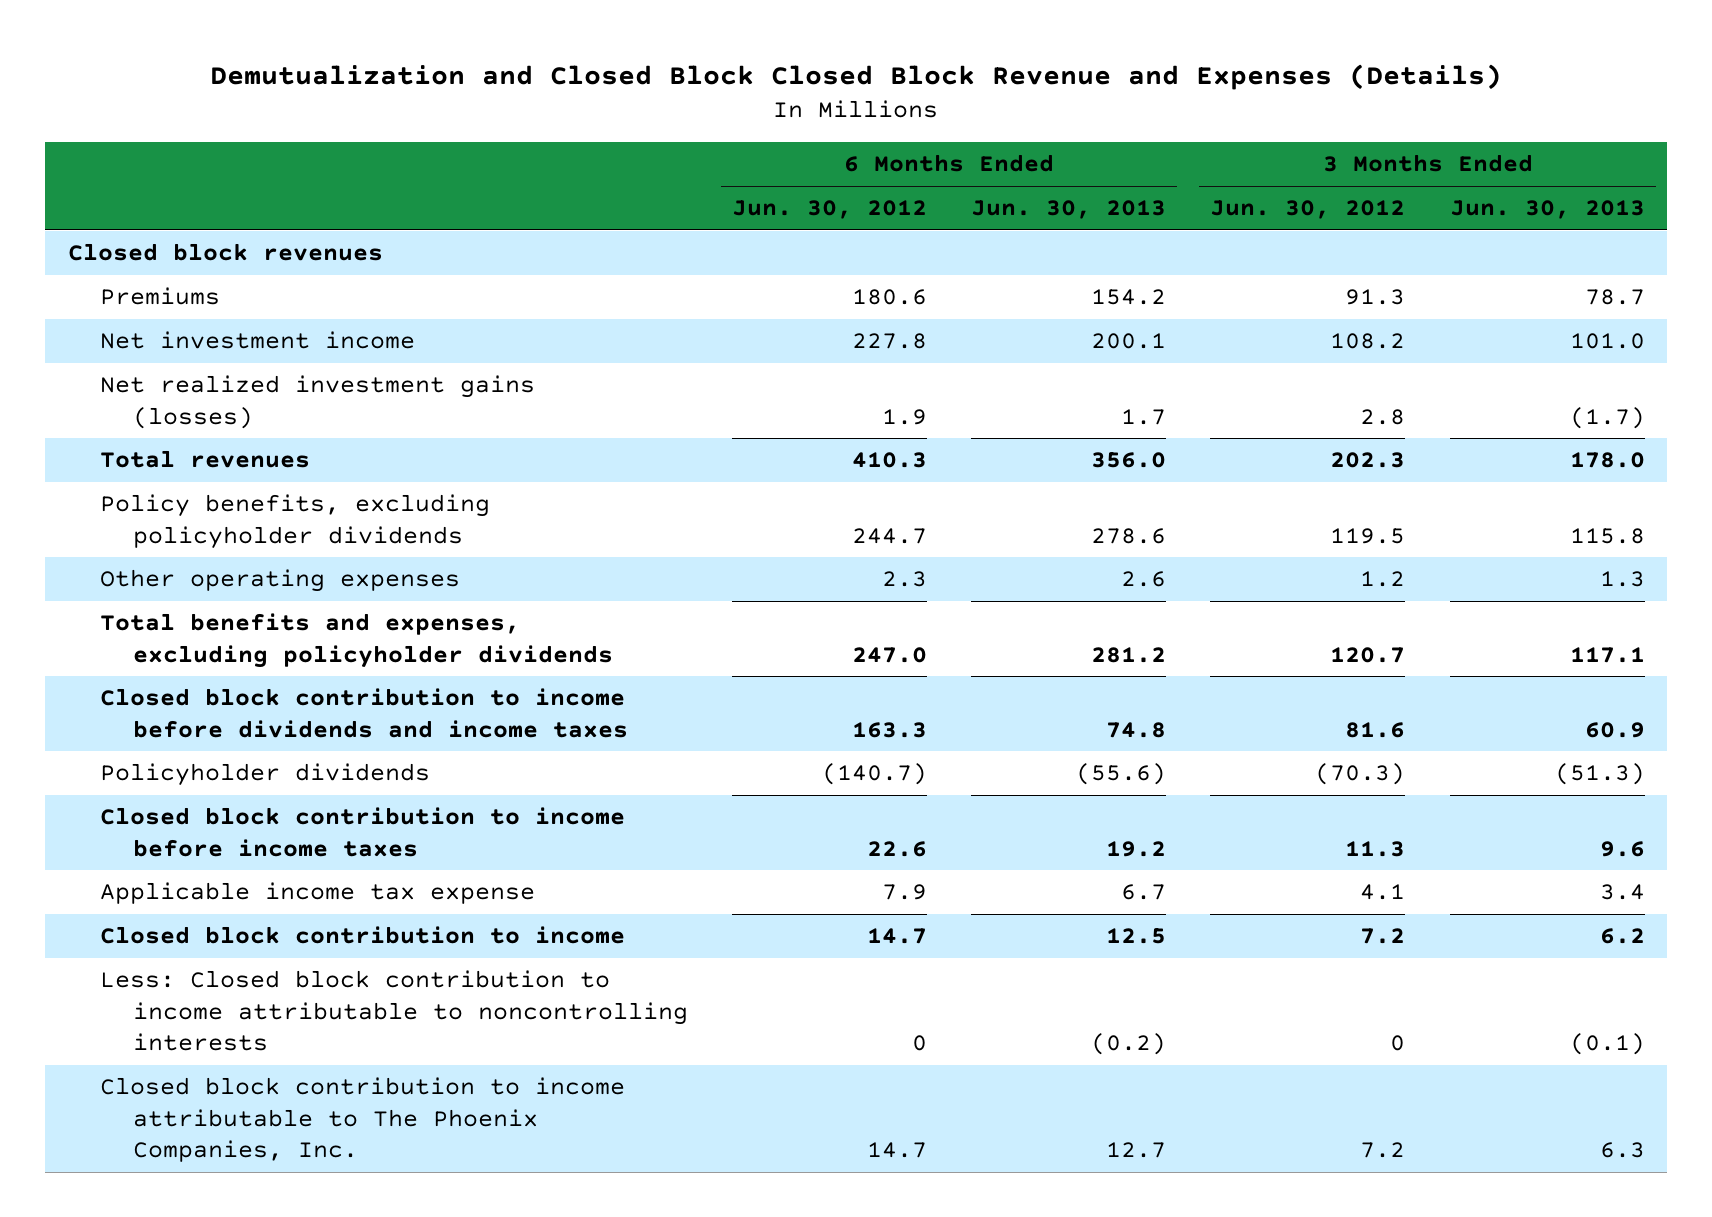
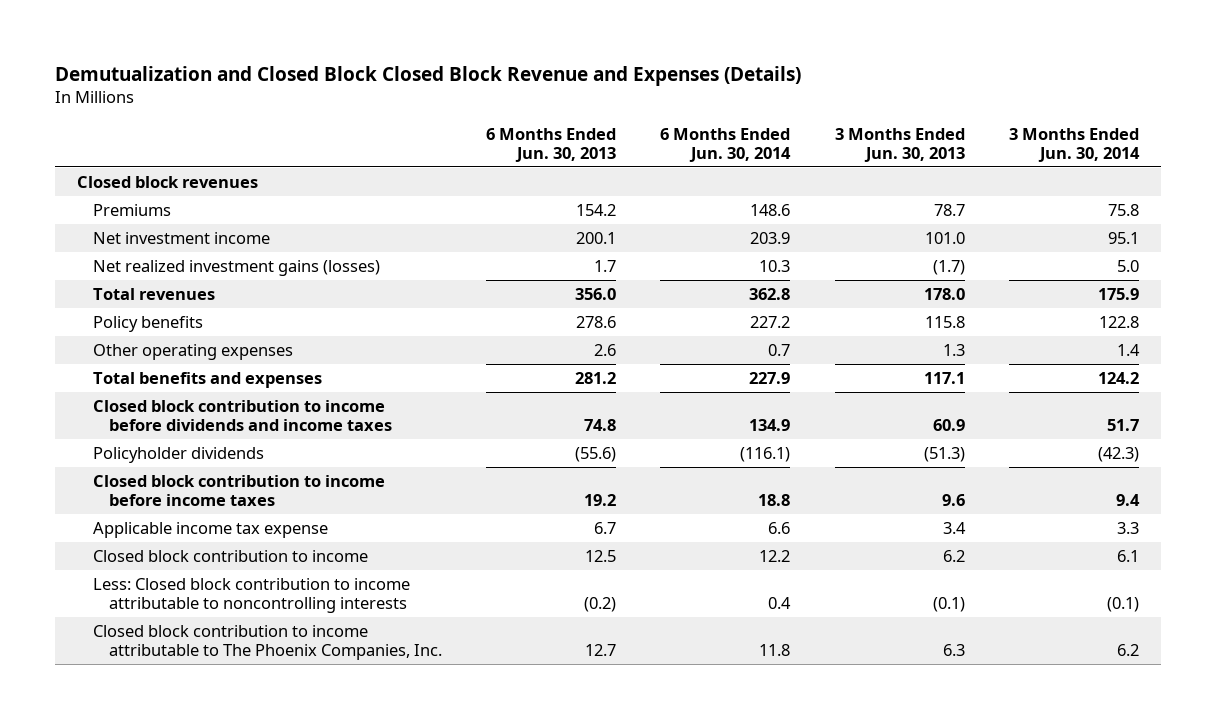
[732,200,928,220] Jun. 30, 2012 -> none
[1210,200,1406,220] Jun. 30, 2012 -> none
none -> [660,127,792,162] 6 Months Ended Jun. 30, 2014
none -> [1009,127,1141,162] 3 Months Ended Jun. 30, 2014
[100,494,491,549] Policy benefits, excluding policyholder dividends -> [92,315,203,332] Policy benefits
[100,613,613,668] Total benefits and expenses, excluding policyholder dividends -> [92,371,322,388] Total benefits and expenses

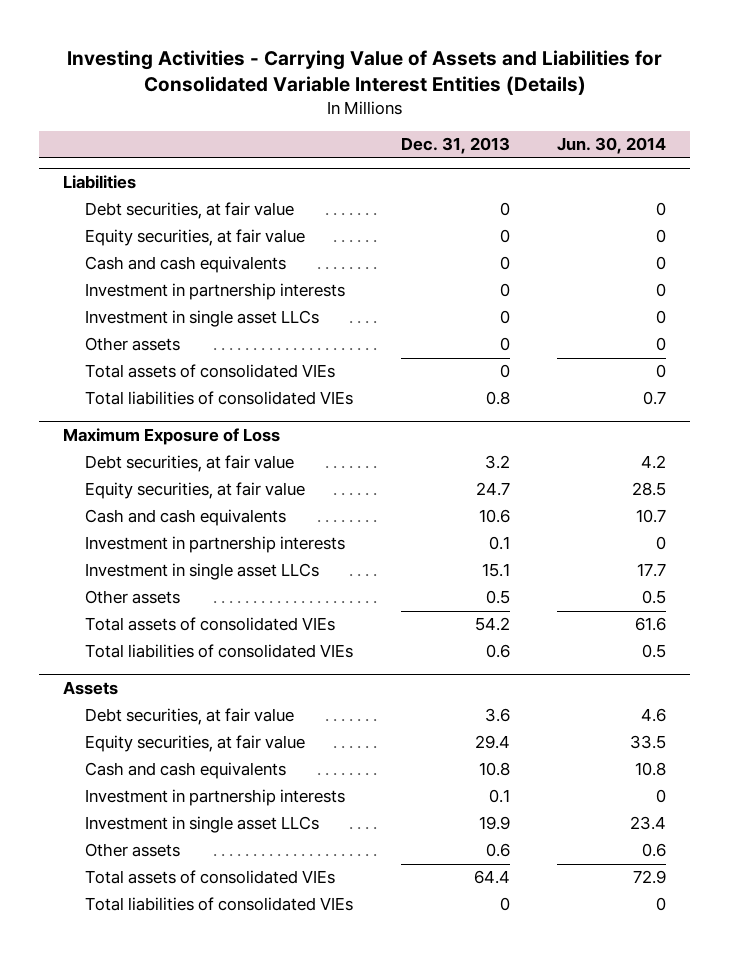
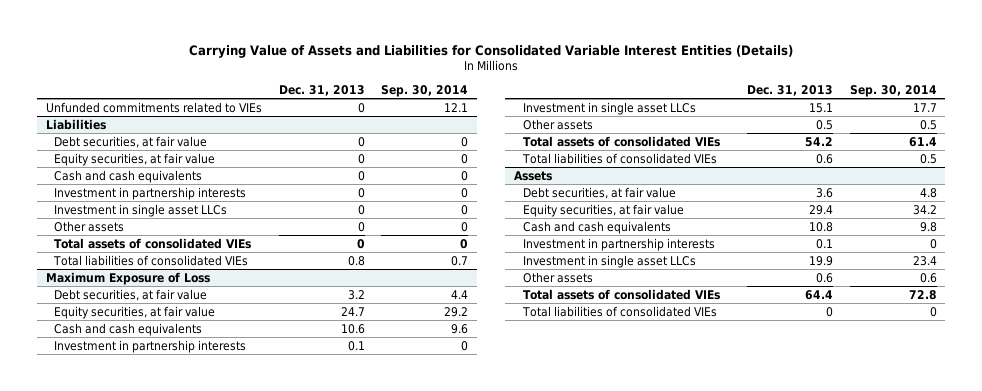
[66,50,662,96] Investing Activities - Carrying Value of Assets and Liabilities for Consolidated Variable Interest Entities (Details) -> [189,44,794,58] Carrying Value of Assets and Liabilities for Consolidated Variable Interest Entities (Details)
[557,137,667,155] Jun. 30, 2014 -> none
none -> [381,84,469,97] Sep. 30, 2014
none -> [45,101,262,113] Unfunded commitments related to VIEs

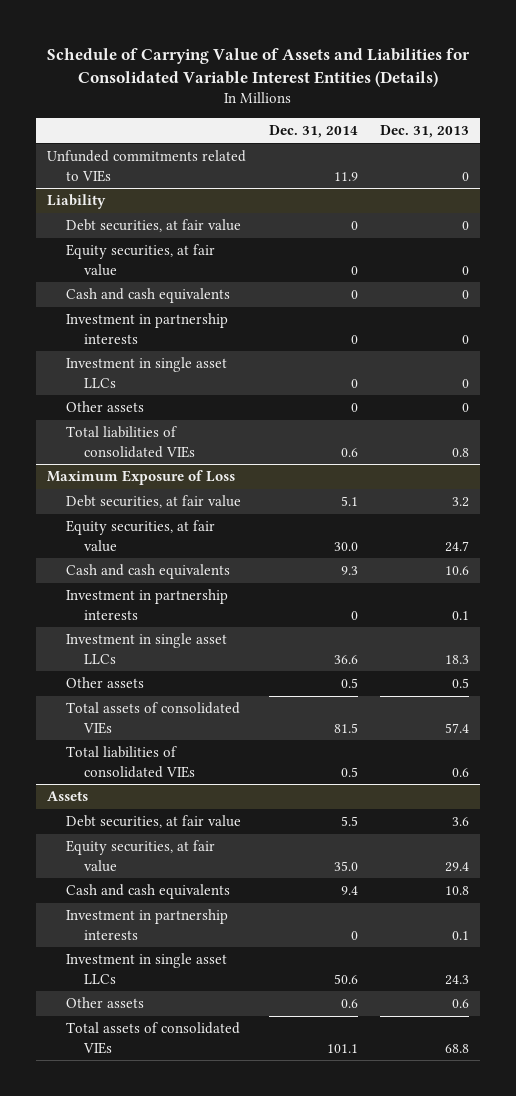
[189,44,794,58] Carrying Value of Assets and Liabilities for Consolidated Variable Interest Entities (Details) -> [47,47,471,87] Schedule of Carrying Value of Assets and Liabilities for Consolidated Variable Interest Entities (Details)
[381,84,469,97] Sep. 30, 2014 -> none
none -> [268,125,358,139] Dec. 31, 2014
[45,118,106,130] Liabilities -> none
none -> [47,194,107,210] Liability
[54,237,252,249] Total assets of consolidated VIEs -> none
[808,102,833,113] 15.1 -> [444,654,469,664] 18.3
[804,136,833,147] 54.2 -> [444,722,469,733] 57.4
[808,255,833,266] 19.9 -> [444,974,469,985] 24.3
[521,305,717,317] Total liabilities of consolidated VIEs -> none
[804,289,833,300] 64.4 -> [444,1043,469,1053] 68.8

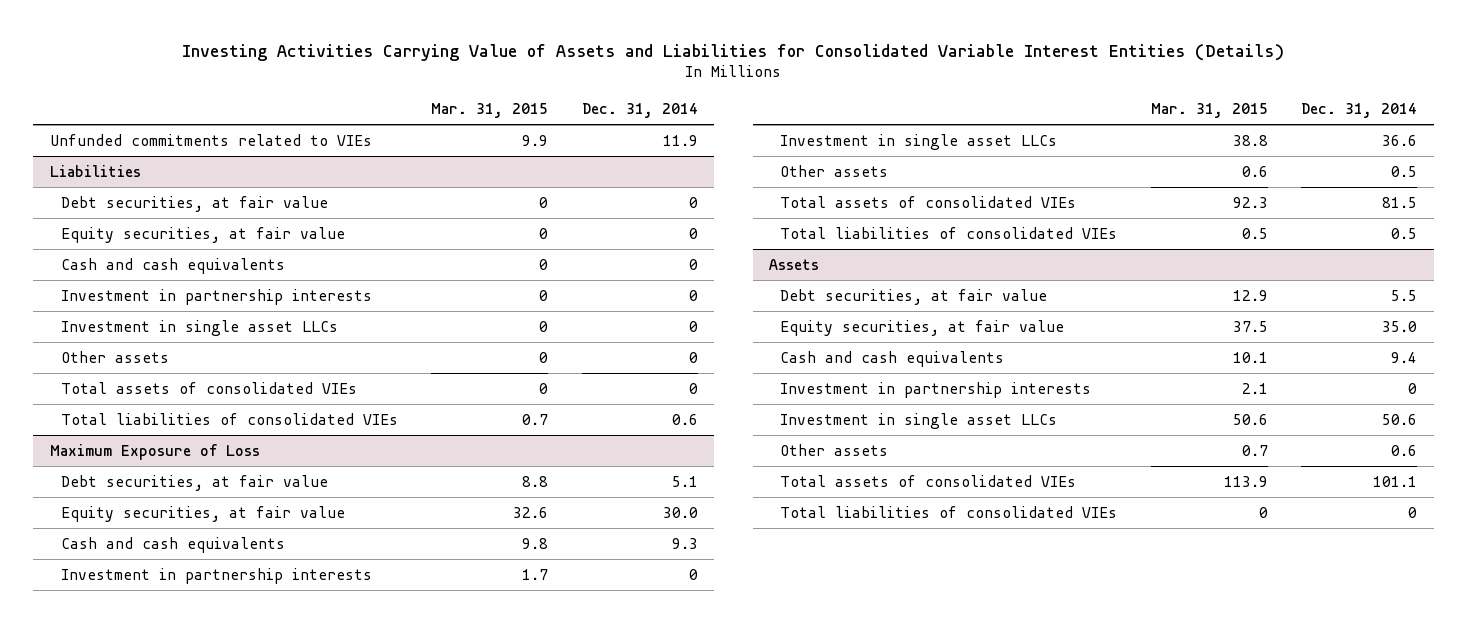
[47,47,471,87] Schedule of Carrying Value of Assets and Liabilities for Consolidated Variable Interest Entities (Details) -> [182,43,1285,61] Investing Activities Carrying Value of Assets and Liabilities for Consolidated Variable Interest Entities (Details)
[379,125,469,139] Dec. 31, 2013 -> none
none -> [431,102,549,118] Mar. 31, 2015
[47,194,107,210] Liability -> [49,164,141,177] Liabilities
none -> [60,381,357,394] Total assets of consolidated VIEs
none -> [780,505,1118,518] Total liabilities of consolidated VIEs

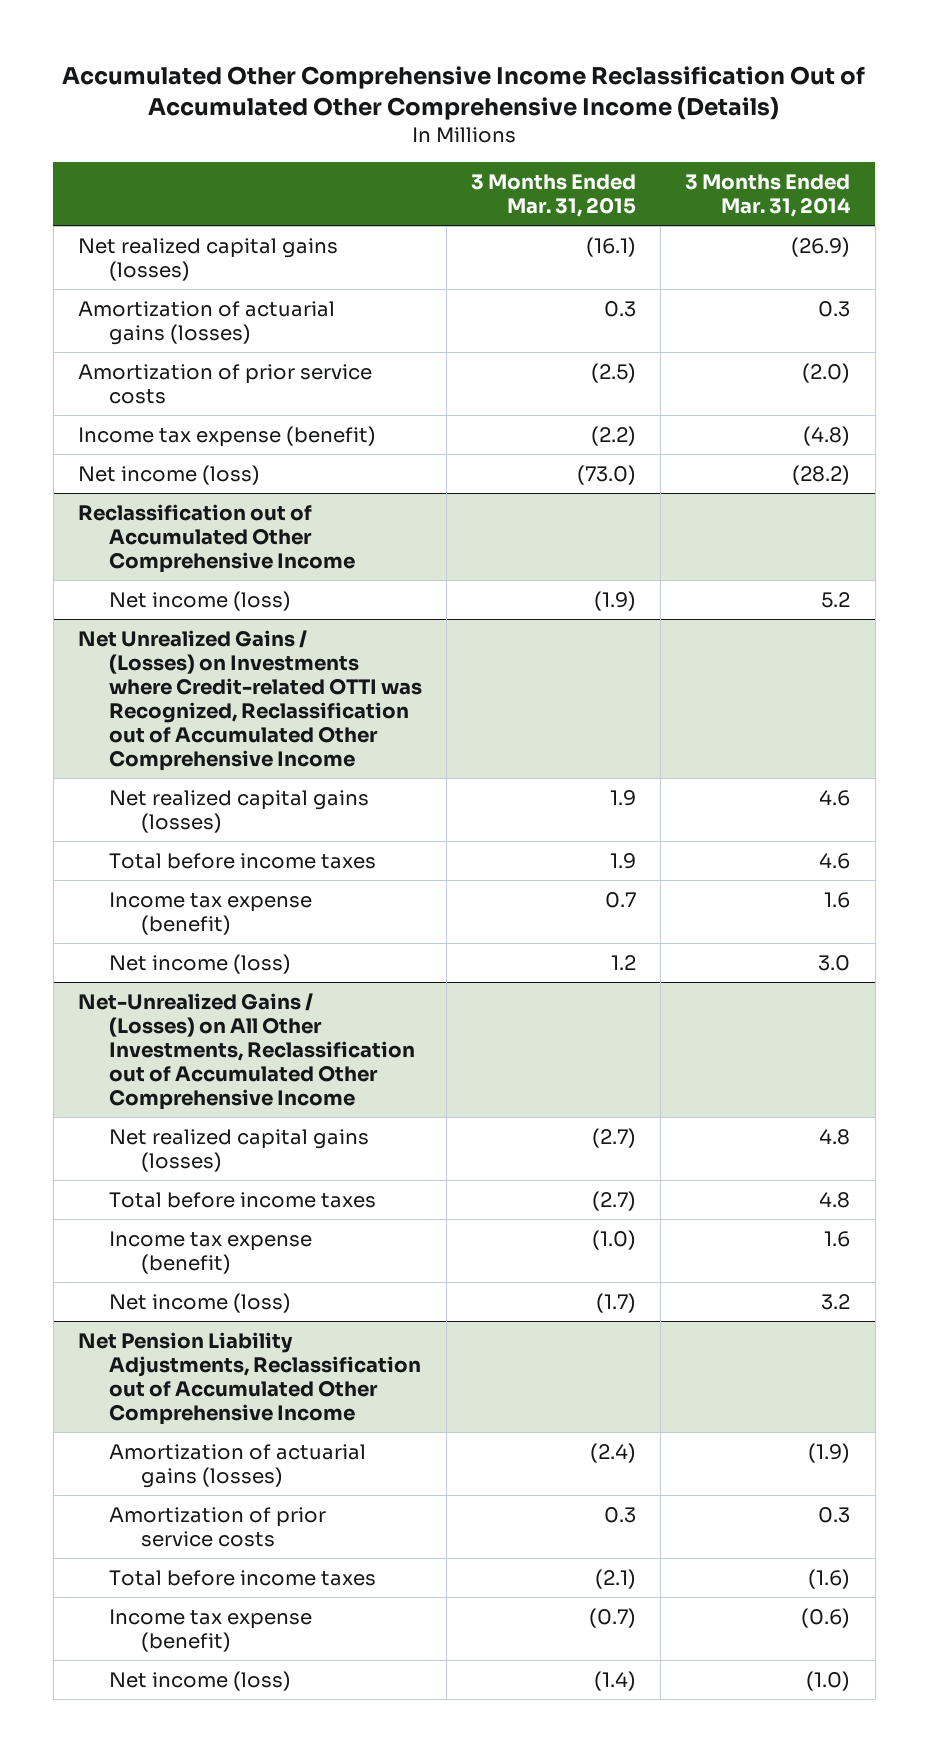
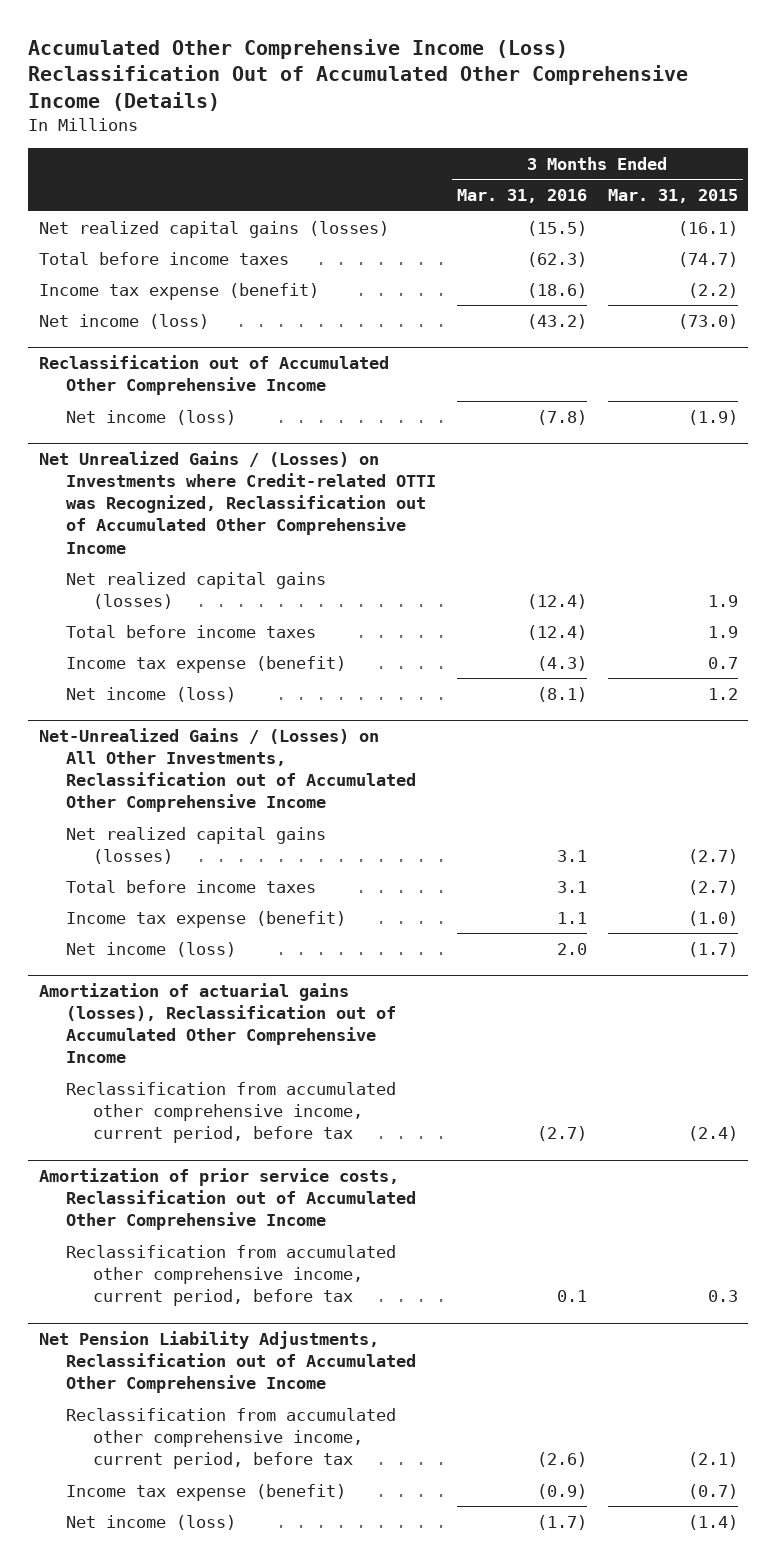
[62,66,866,121] Accumulated Other Comprehensive Income Reclassification Out of Accumulated Other Comprehensive Income (Details) -> [28,38,689,111] Accumulated Other Comprehensive Income (Loss) Reclassification Out of Accumulated Other Comprehensive Income (Details)
[685,173,852,217] 3 Months Ended Mar. 31, 2014 -> none
none -> [456,189,587,204] Mar. 31, 2016
[77,300,335,345] Amortization of actuarial gains (losses) -> none
[77,363,372,404] Amortization of prior service costs -> none
none -> [38,251,289,265] Total before income taxes
none -> [38,982,396,1064] Amortization of actuarial gains (losses), Reclassification out of Accumulated Other Comprehensive Income
none -> [65,1081,396,1144] Reclassification from accumulated other comprehensive income, current period, before tax
none -> [38,1167,416,1231] Amortization of prior service costs, Reclassification out of Accumulated Other Comprehensive Income
none -> [65,1244,396,1307] Reclassification from accumulated other comprehensive income, current period, before tax
[109,1443,367,1488] Amortization of actuarial gains (losses) -> none
[109,1506,327,1547] Amortization of prior service costs -> none
[109,1569,377,1586] Total before income taxes -> none
none -> [65,1407,396,1470] Reclassification from accumulated other comprehensive income, current period, before tax

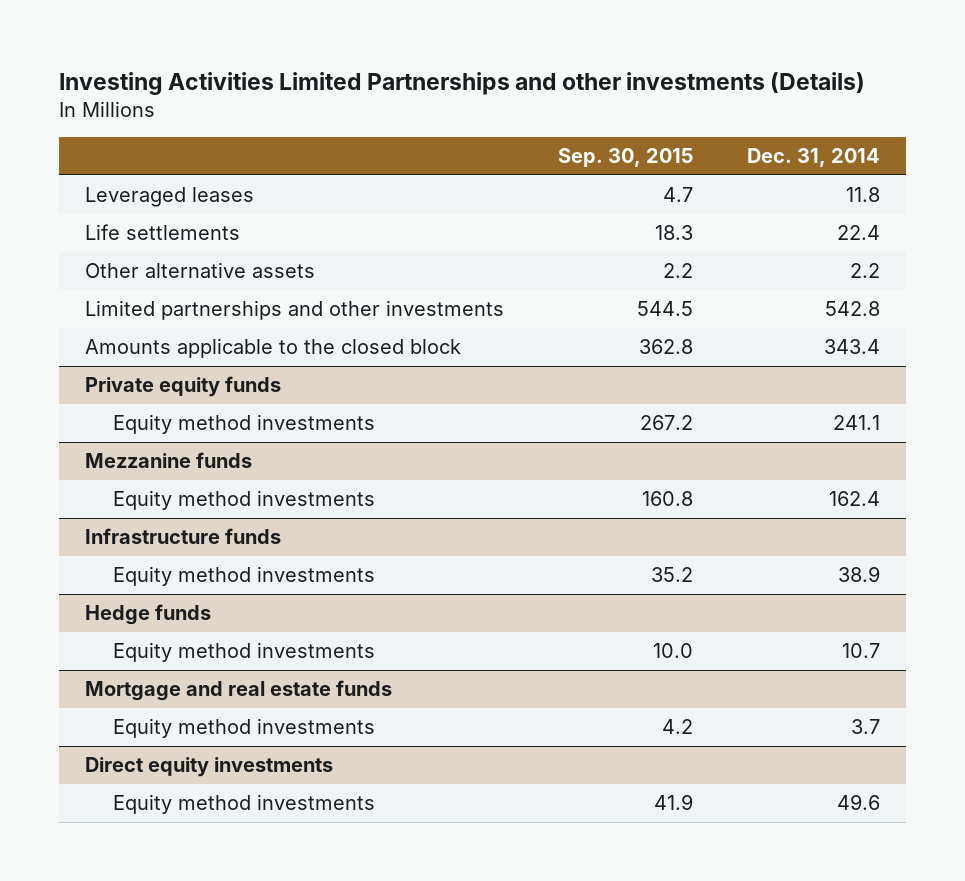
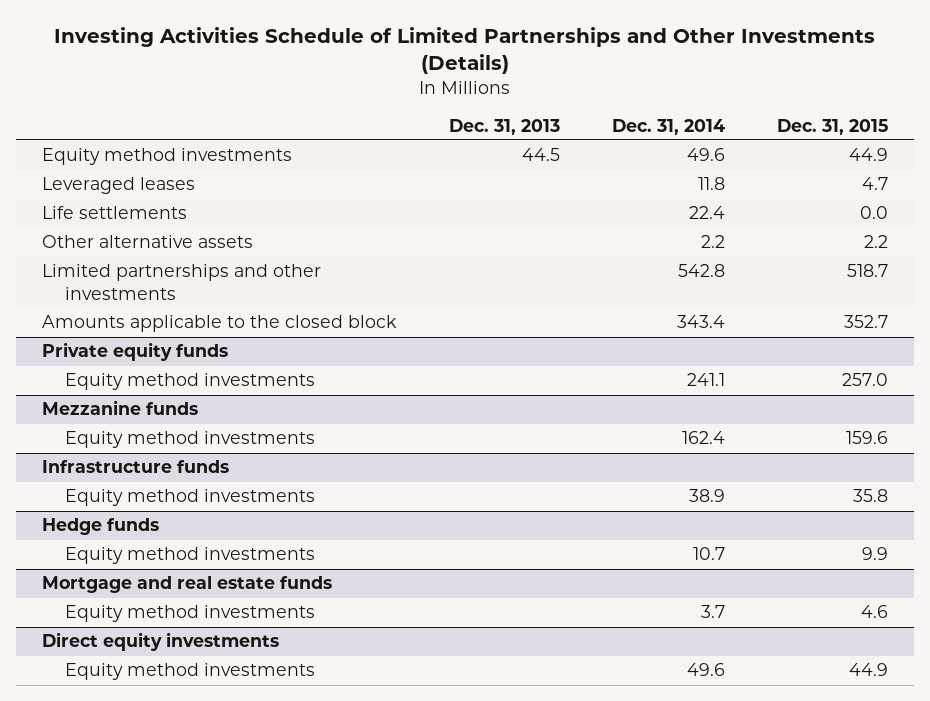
[58,71,865,95] Investing Activities Limited Partnerships and other investments (Details) -> [54,27,876,75] Investing Activities Schedule of Limited Partnerships and Other Investments (Details)
[557,148,693,168] Sep. 30, 2015 -> none
none -> [449,118,561,135] Dec. 31, 2013
none -> [776,118,888,135] Dec. 31, 2015
none -> [42,148,293,166] Equity method investments

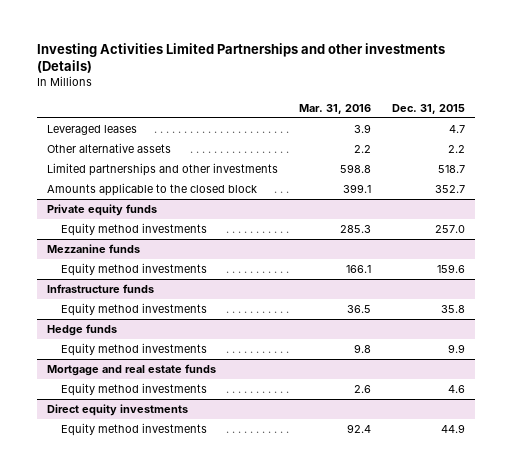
[54,27,876,75] Investing Activities Schedule of Limited Partnerships and Other Investments (Details) -> [36,43,445,74] Investing Activities Limited Partnerships and other investments (Details)
[449,118,561,135] Dec. 31, 2013 -> none
[611,118,725,135] Dec. 31, 2014 -> none
none -> [299,103,372,114] Mar. 31, 2016
[42,148,293,166] Equity method investments -> none
[42,206,188,220] Life settlements -> none

